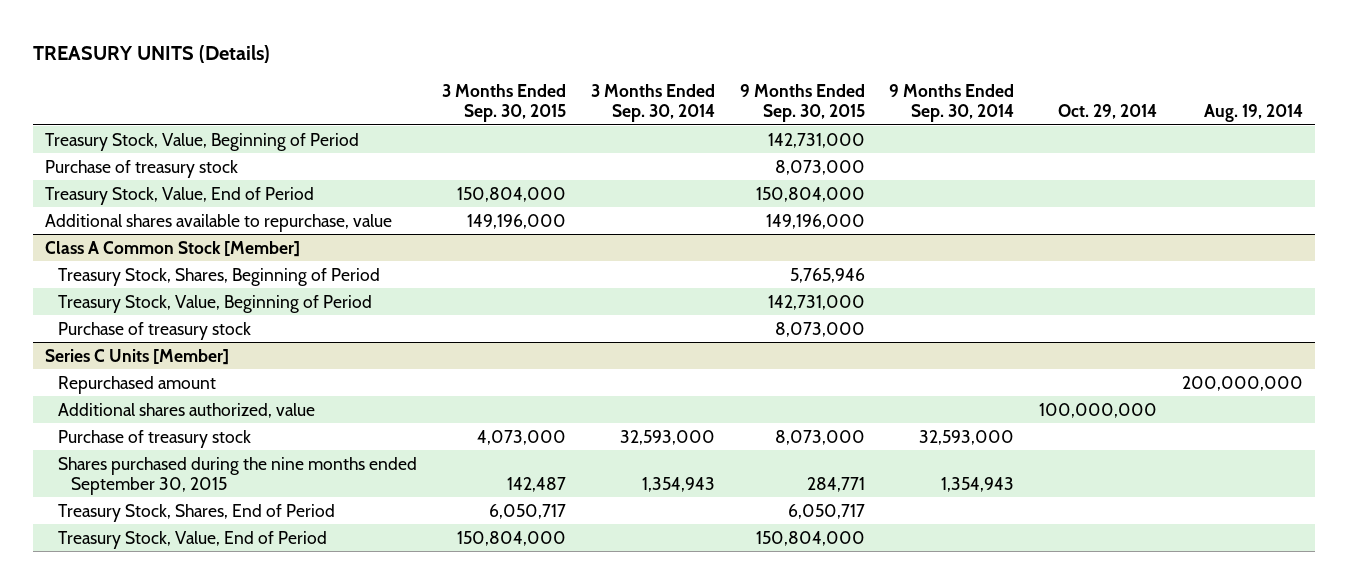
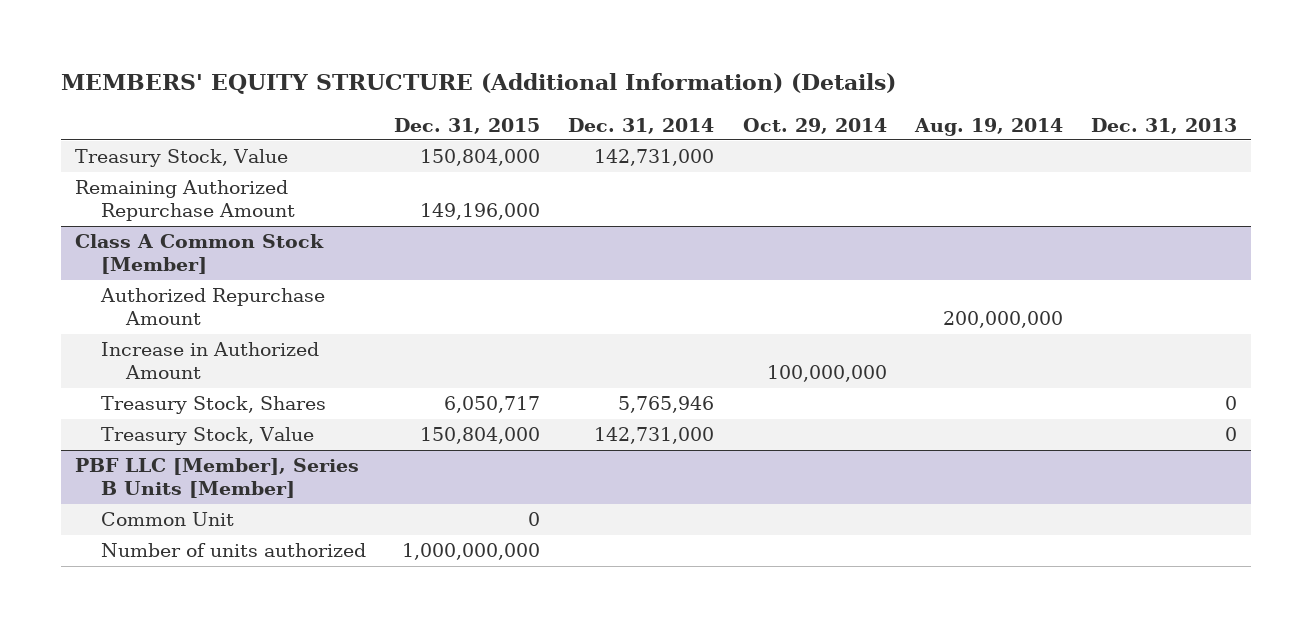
[32,44,270,63] TREASURY UNITS (Details) -> [60,73,896,95] MEMBERS' EQUITY STRUCTURE (Additional Information) (Details)
[442,83,567,123] 3 Months Ended Sep. 30, 2015 -> none
[590,83,715,123] 3 Months Ended Sep. 30, 2014 -> none
[739,83,865,123] 9 Months Ended Sep. 30, 2015 -> none
[889,83,1015,123] 9 Months Ended Sep. 30, 2014 -> none
none -> [394,117,541,134] Dec. 31, 2015
none -> [568,117,715,134] Dec. 31, 2014
none -> [1091,117,1238,134] Dec. 31, 2013
[45,159,239,178] Purchase of treasury stock -> none
[45,186,315,205] Treasury Stock, Value, End of Period -> none
[45,132,360,151] Treasury Stock, Value, Beginning of Period -> [75,149,289,168] Treasury Stock, Value
[45,213,393,232] Additional shares available to repurchase, value -> [75,180,295,222] Remaining Authorized Repurchase Amount
[58,321,252,340] Purchase of treasury stock -> none
[45,348,230,365] Series C Units [Member] -> none
[58,375,217,394] Repurchased amount -> none
[58,402,316,418] Additional shares authorized, value -> none
[58,429,252,448] Purchase of treasury stock -> none
[58,456,418,495] Shares purchased during the nine months ended September 30, 2015 -> none
[58,503,336,522] Treasury Stock, Shares, End of Period -> none
[58,530,328,549] Treasury Stock, Value, End of Period -> none
none -> [99,288,325,326] Authorized Repurchase Amount
none -> [100,342,319,380] Increase in Authorized Amount
[58,267,381,286] Treasury Stock, Shares, Beginning of Period -> [100,396,326,415] Treasury Stock, Shares
[58,294,373,313] Treasury Stock, Value, Beginning of Period -> [100,427,314,446] Treasury Stock, Value
none -> [75,458,360,499] PBF LLC [Member], Series B Units [Member]
none -> [100,512,234,527] Common Unit
none -> [100,543,366,558] Number of units authorized

